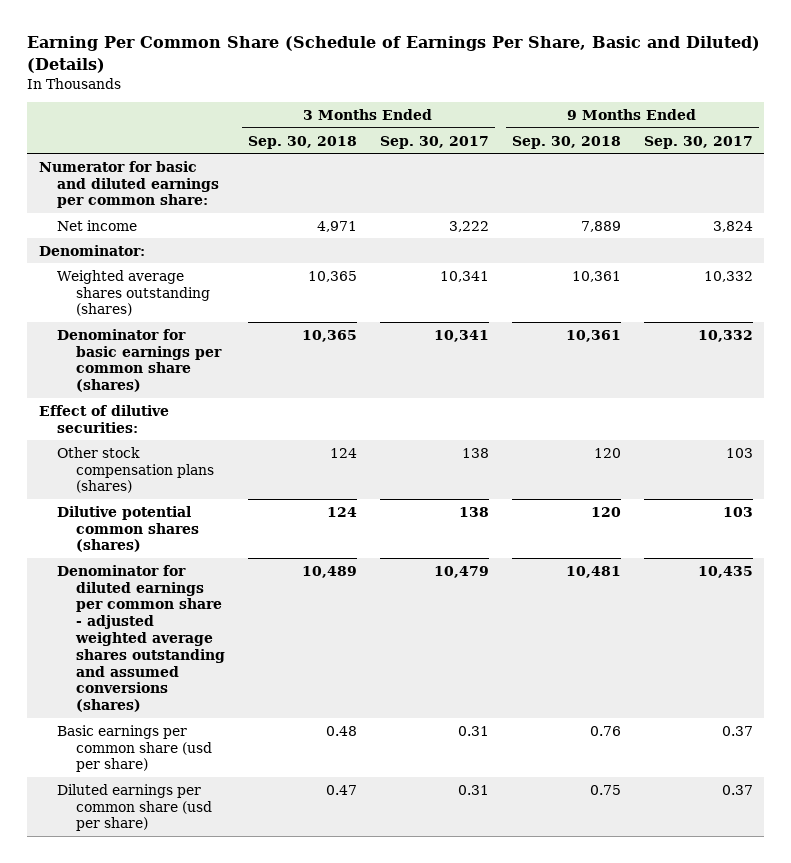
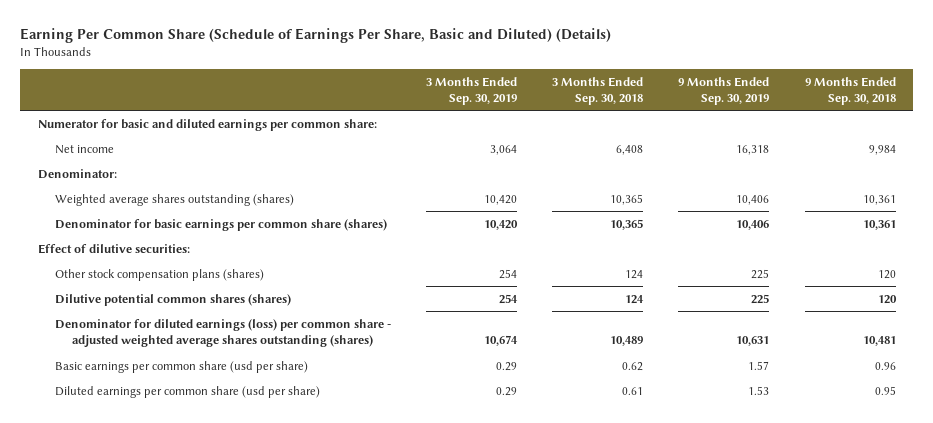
[379,135,489,149] Sep. 30, 2017 -> none
[643,135,753,149] Sep. 30, 2017 -> none
none -> [425,76,517,105] 3 Months Ended Sep. 30, 2019
none -> [678,76,770,105] 9 Months Ended Sep. 30, 2019
[316,220,357,232] 4,971 -> [616,144,644,155] 6,408
[580,220,621,232] 7,889 -> [868,144,896,155] 9,984
[57,564,225,713] Denominator for diluted earnings per common share - adjusted weighted average shares outstanding and assumed conversions (shares) -> [54,318,391,347] Denominator for diluted earnings (loss) per common share - adjusted weighted average shares outstanding (shares)
[325,725,357,736] 0.48 -> [622,361,644,371] 0.62
[589,725,621,736] 0.76 -> [874,361,896,370] 0.96
[325,784,357,795] 0.47 -> [622,386,644,395] 0.61
[589,784,621,795] 0.75 -> [874,385,896,395] 0.95

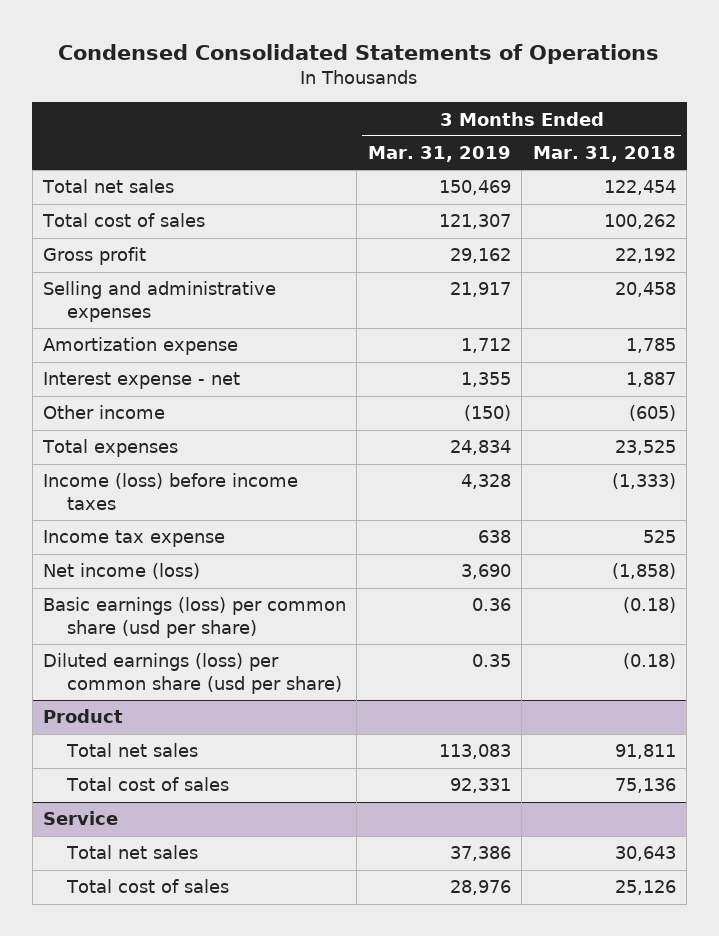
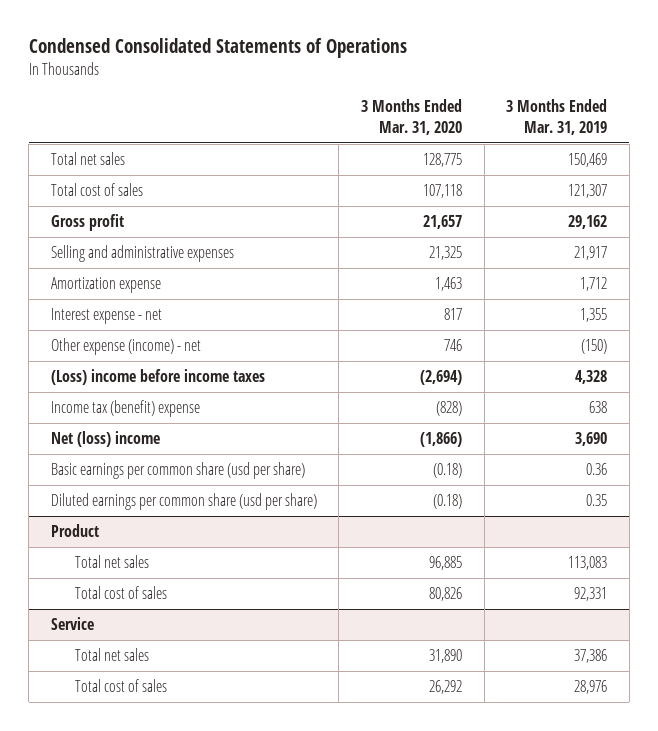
[532,146,676,163] Mar. 31, 2018 -> none
none -> [360,99,462,135] 3 Months Ended Mar. 31, 2020
[41,439,178,458] Total expenses -> none
[42,405,165,420] Other income -> [50,338,201,356] Other expense (income) - net
[42,473,298,510] Income (loss) before income taxes -> [50,369,265,386] (Loss) income before income taxes
[42,530,225,548] Income tax expense -> [50,400,200,418] Income tax (benefit) expense
[42,563,200,580] Net income (loss) -> [50,431,160,448] Net (loss) income
[42,597,346,638] Basic earnings (loss) per common share (usd per share) -> [50,462,305,480] Basic earnings per common share (usd per share)
[42,653,342,694] Diluted earnings (loss) per common share (usd per share) -> [50,493,317,511] Diluted earnings per common share (usd per share)

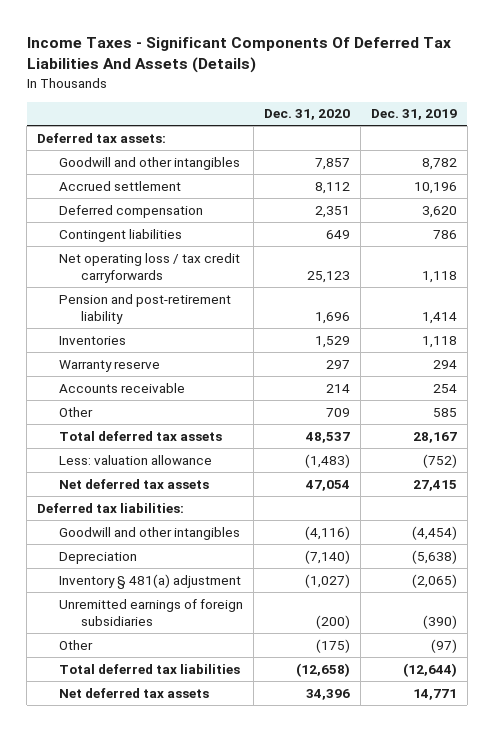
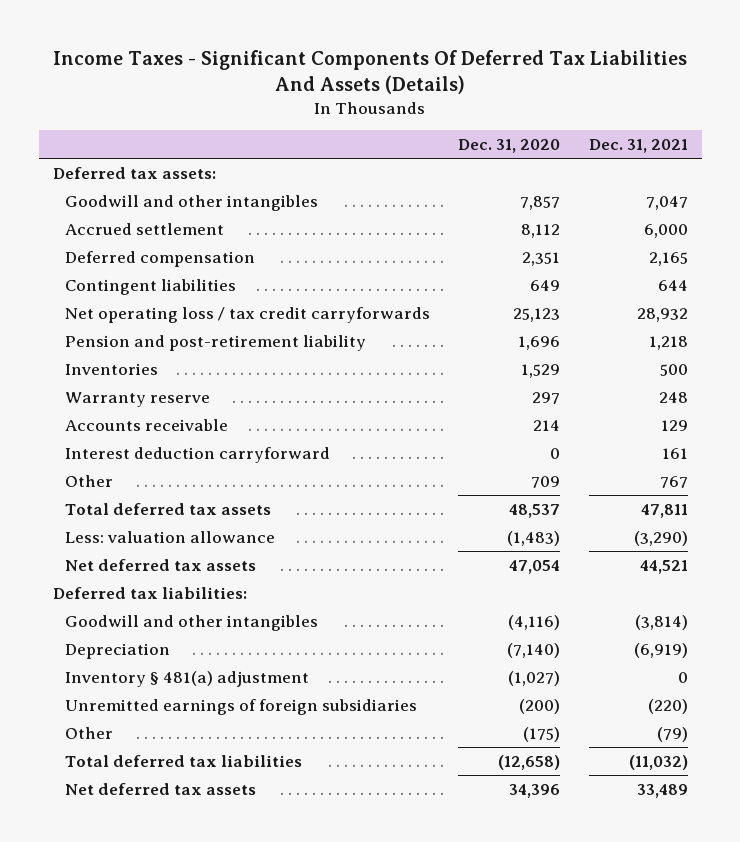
[370,109,457,121] Dec. 31, 2019 -> none
none -> [588,139,688,154] Dec. 31, 2021
none -> [64,446,330,463] Interest deduction carryforward

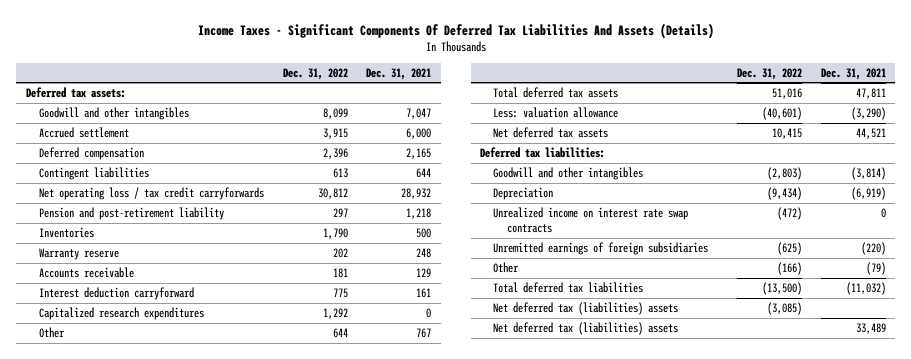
[458,139,561,154] Dec. 31, 2020 -> none
none -> [282,67,348,80] Dec. 31, 2022
none -> [38,307,204,321] Capitalized research expenditures
[64,670,309,687] Inventory § 481(a) adjustment -> none
none -> [493,207,689,234] Unrealized income on interest rate swap contracts
none -> [493,302,679,316] Net deferred tax (liabilities) assets
[64,782,256,795] Net deferred tax assets -> [493,322,679,336] Net deferred tax (liabilities) assets

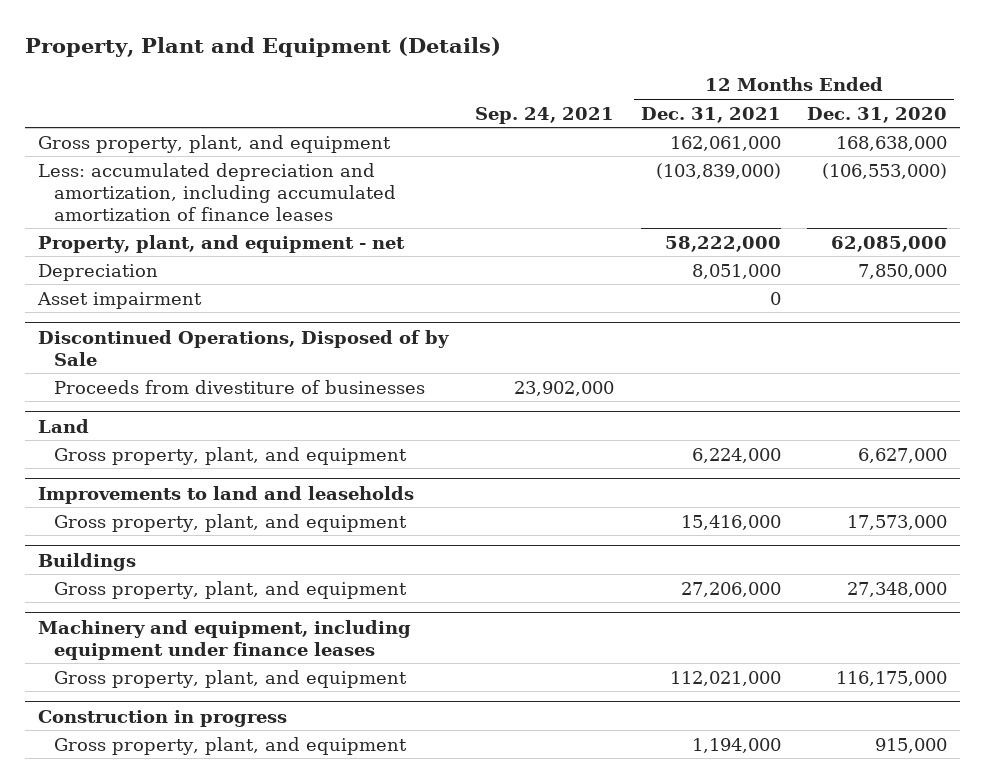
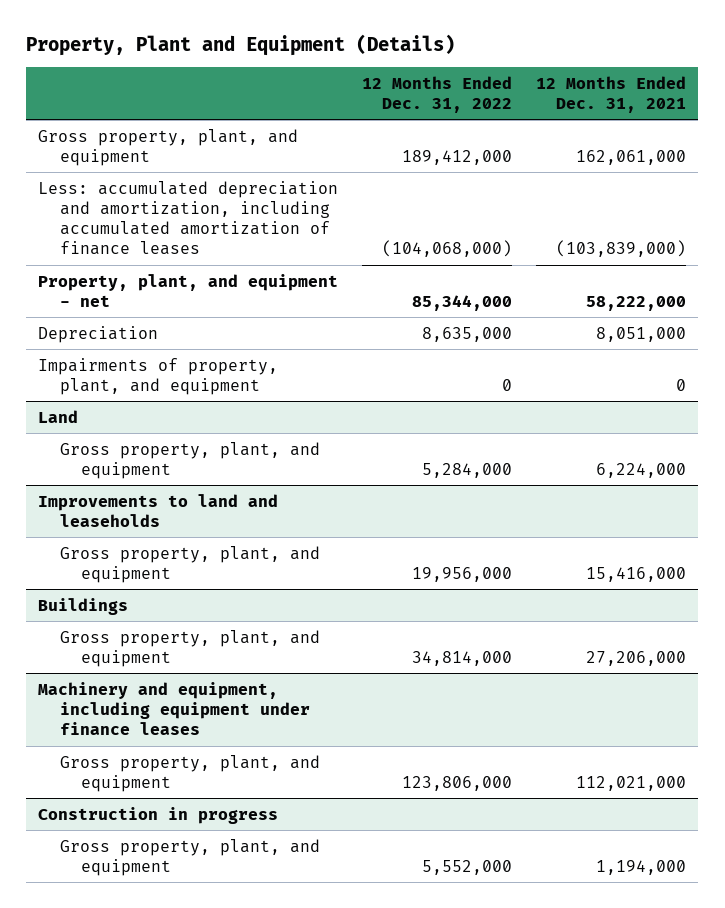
[474,106,614,124] Sep. 24, 2021 -> none
[807,106,948,123] Dec. 31, 2020 -> none
none -> [362,75,513,113] 12 Months Ended Dec. 31, 2022
[37,291,203,309] Asset impairment -> none
[38,329,450,366] Discontinued Operations, Disposed of by Sale -> none
[54,379,426,394] Proceeds from divestiture of businesses -> none
none -> [38,357,279,395] Impairments of property, plant, and equipment

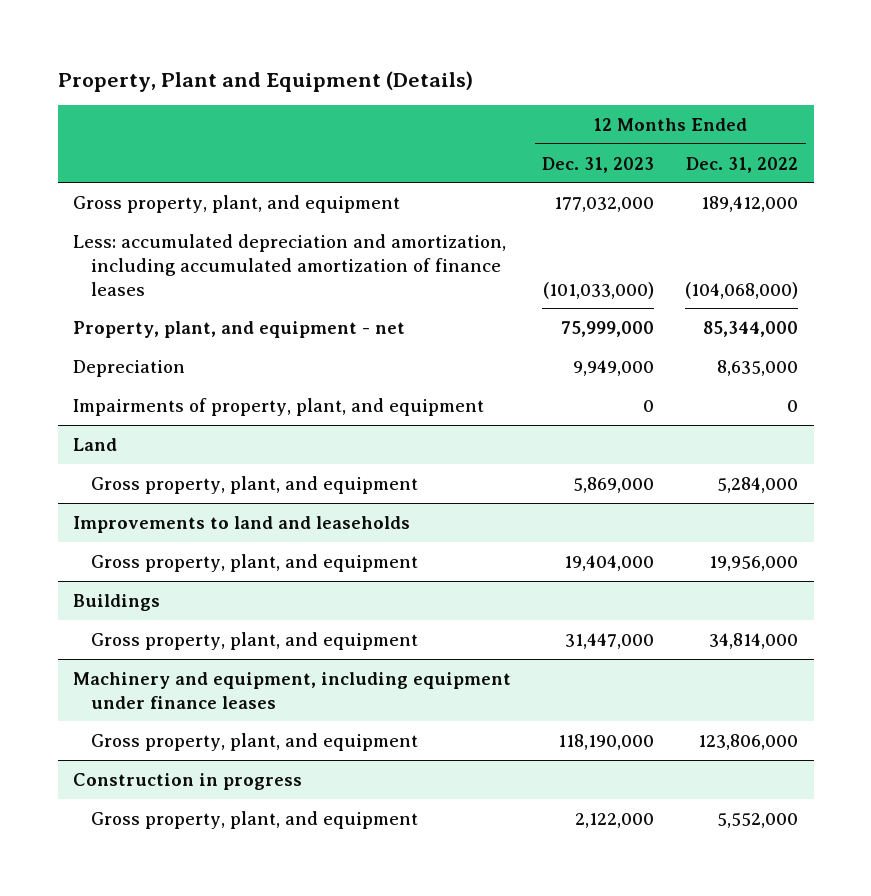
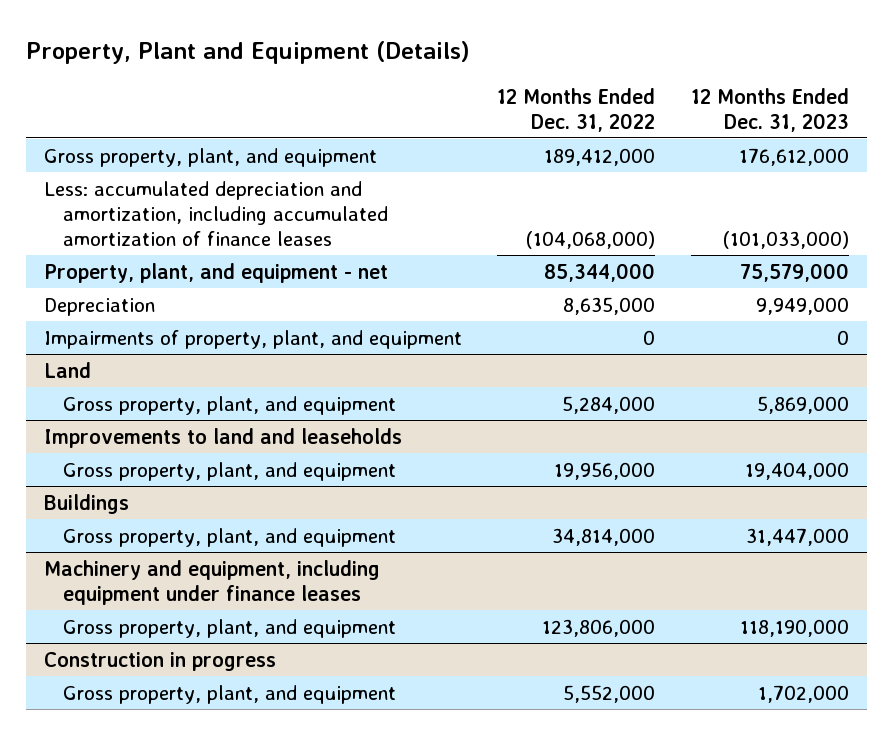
[554,196,655,212] 177,032,000 -> [738,147,849,166] 176,612,000
[561,320,655,337] 75,999,000 -> [739,262,849,282] 75,579,000
[575,812,655,828] 2,122,000 -> [757,684,849,703] 1,702,000

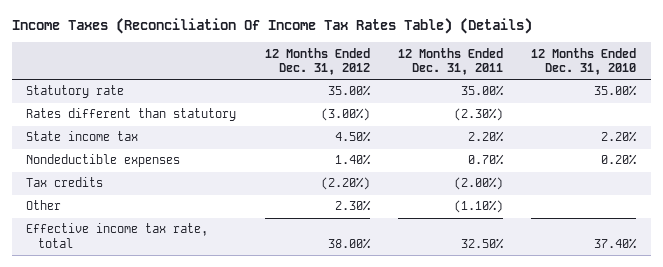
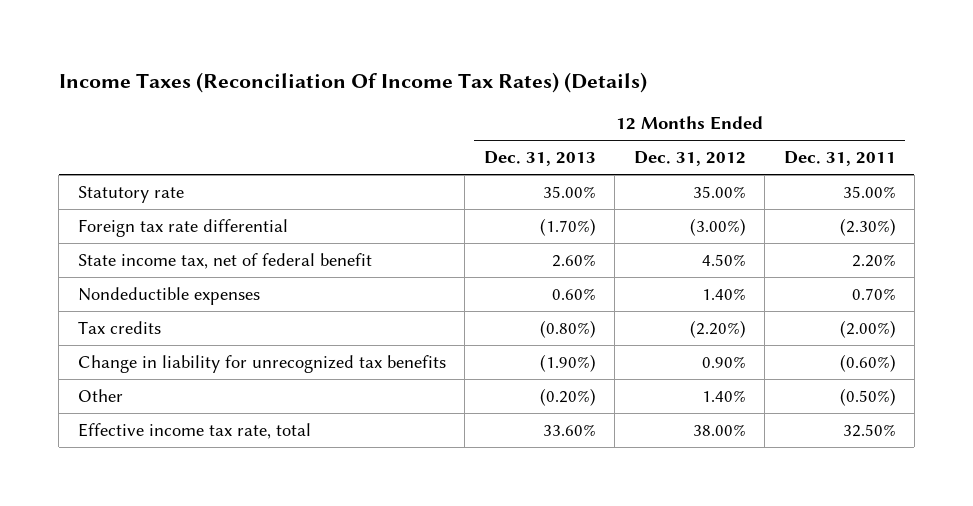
[11,18,532,35] Income Taxes (Reconciliation Of Income Tax Rates Table) (Details) -> [58,71,647,93] Income Taxes (Reconciliation Of Income Tax Rates) (Details)
[531,47,637,76] 12 Months Ended Dec. 31, 2010 -> none
none -> [483,151,596,167] Dec. 31, 2013
[26,108,237,122] Rates different than statutory -> [77,219,288,238] Foreign tax rate differential
[26,131,139,142] State income tax -> [77,253,372,270] State income tax, net of federal benefit
none -> [77,355,446,374] Change in liability for unrecognized tax benefits
[334,200,371,212] 2.30% -> [701,390,746,403] 1.40%
[454,200,504,214] (1.10%) -> [839,388,896,407] (0.50%)

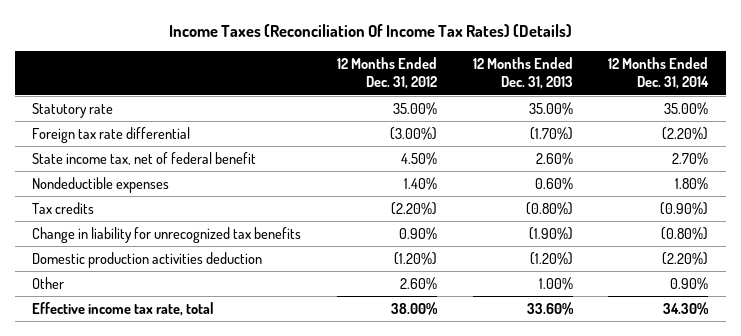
[783,151,896,167] Dec. 31, 2011 -> none
none -> [608,57,710,90] 12 Months Ended Dec. 31, 2014
none -> [32,251,263,268] Domestic production activities deduction
[539,388,596,407] (0.20%) -> [538,276,573,290] 1.00%
[701,390,746,403] 1.40% -> [400,276,438,290] 2.60%

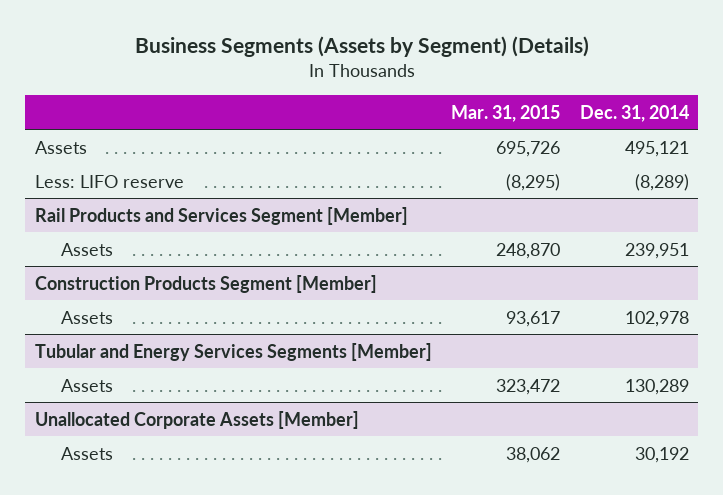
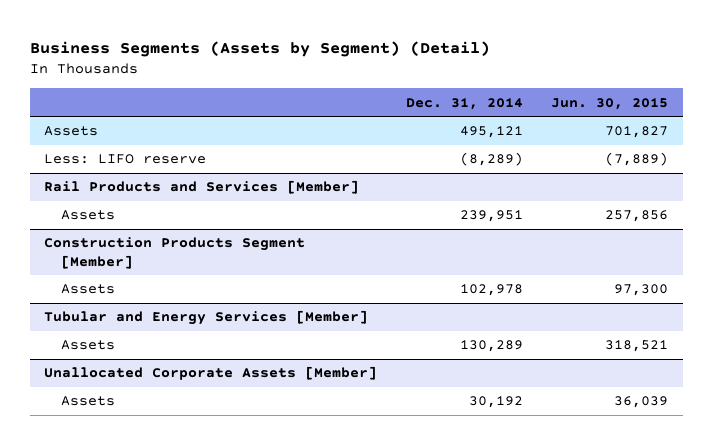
[134,36,589,58] Business Segments (Assets by Segment) (Details) -> [30,41,491,58] Business Segments (Assets by Segment) (Detail)
[451,104,561,122] Mar. 31, 2015 -> none
none -> [551,97,669,110] Jun. 30, 2015
[34,206,408,225] Rail Products and Services Segment [Member] -> [44,180,360,195] Rail Products and Services [Member]
[34,342,432,361] Tubular and Energy Services Segments [Member] -> [44,310,369,326] Tubular and Energy Services [Member]

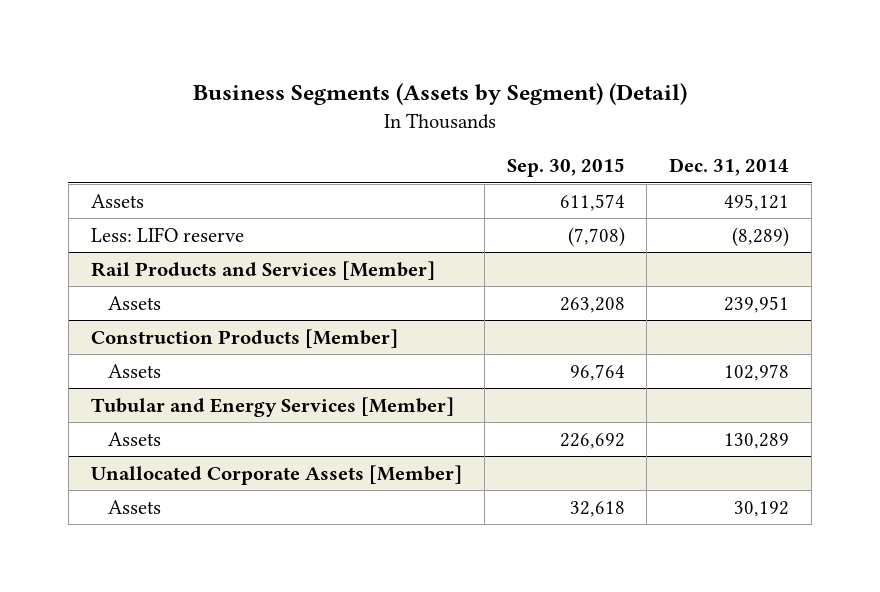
[551,97,669,110] Jun. 30, 2015 -> none
none -> [506,158,625,178] Sep. 30, 2015
[44,237,306,269] Construction Products Segment [Member] -> [90,328,398,348] Construction Products [Member]

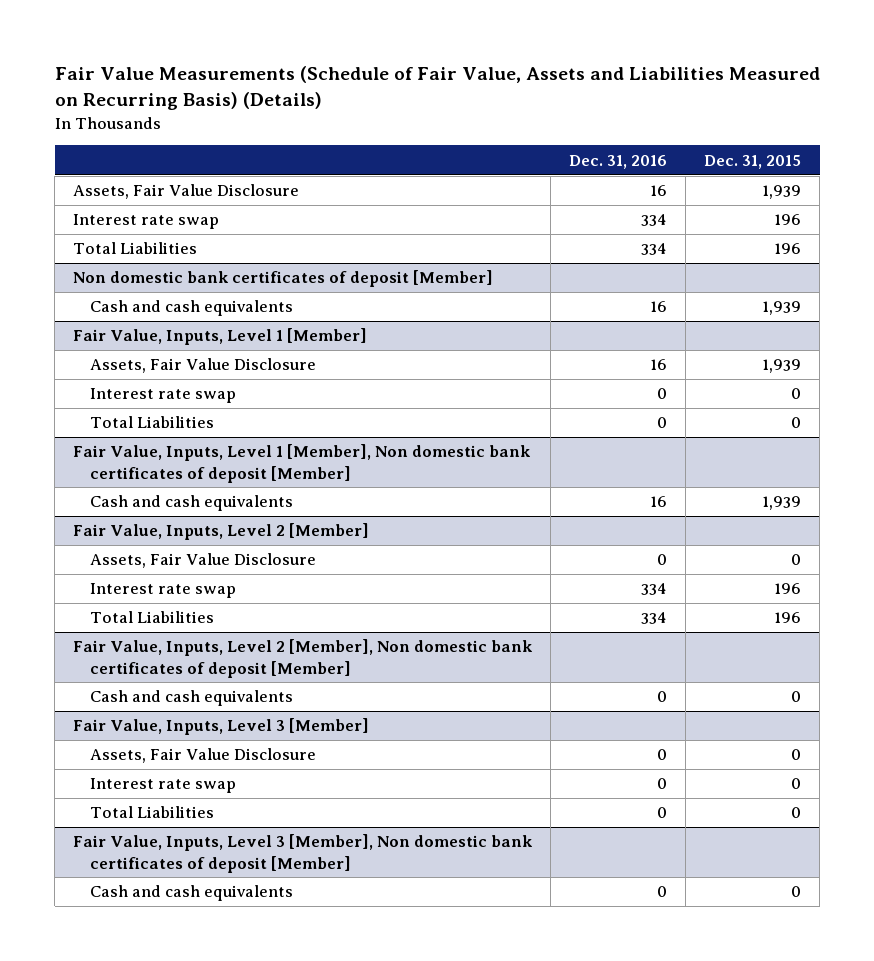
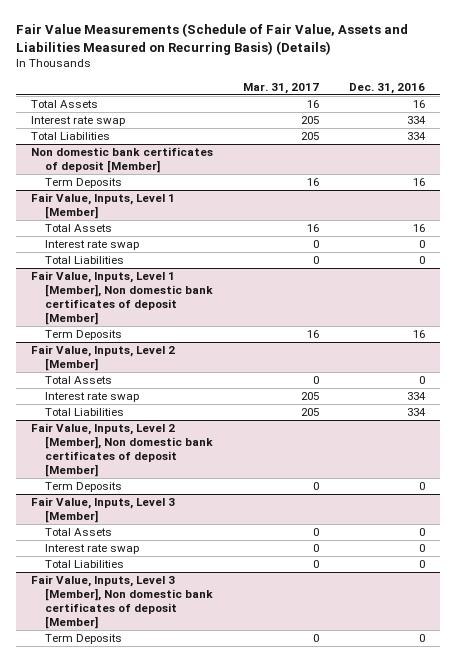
[704,154,802,169] Dec. 31, 2015 -> none
none -> [243,82,320,94] Mar. 31, 2017
[73,184,300,200] Assets, Fair Value Disclosure -> [31,100,99,109] Total Assets
[90,300,294,317] Cash and cash equivalents -> [44,178,122,189] Term Deposits
[90,358,317,374] Assets, Fair Value Disclosure -> [44,224,112,233] Total Assets
[90,495,294,512] Cash and cash equivalents -> [44,330,122,341] Term Deposits
[90,553,317,569] Assets, Fair Value Disclosure -> [44,376,112,385] Total Assets
[90,690,294,707] Cash and cash equivalents -> [44,482,122,493] Term Deposits
[90,748,317,764] Assets, Fair Value Disclosure -> [44,528,112,537] Total Assets
[90,885,294,902] Cash and cash equivalents -> [44,634,122,645] Term Deposits

